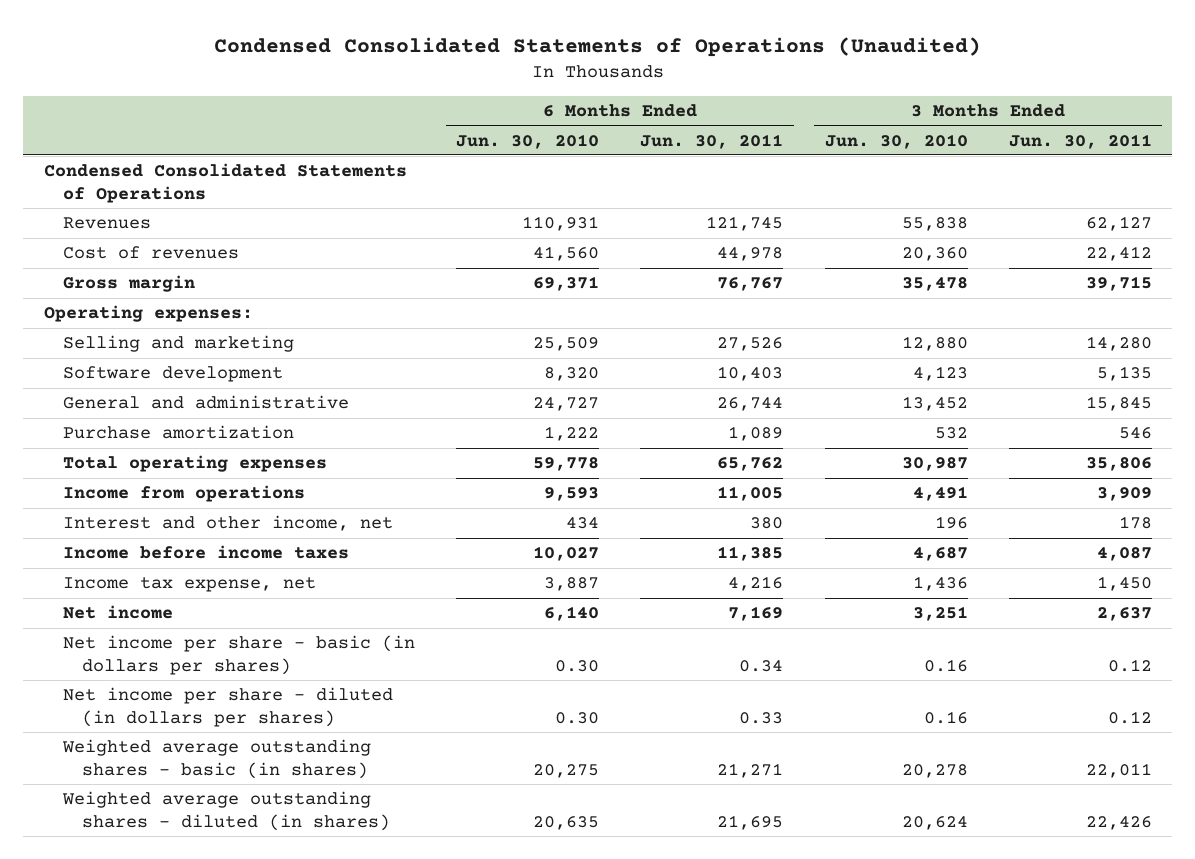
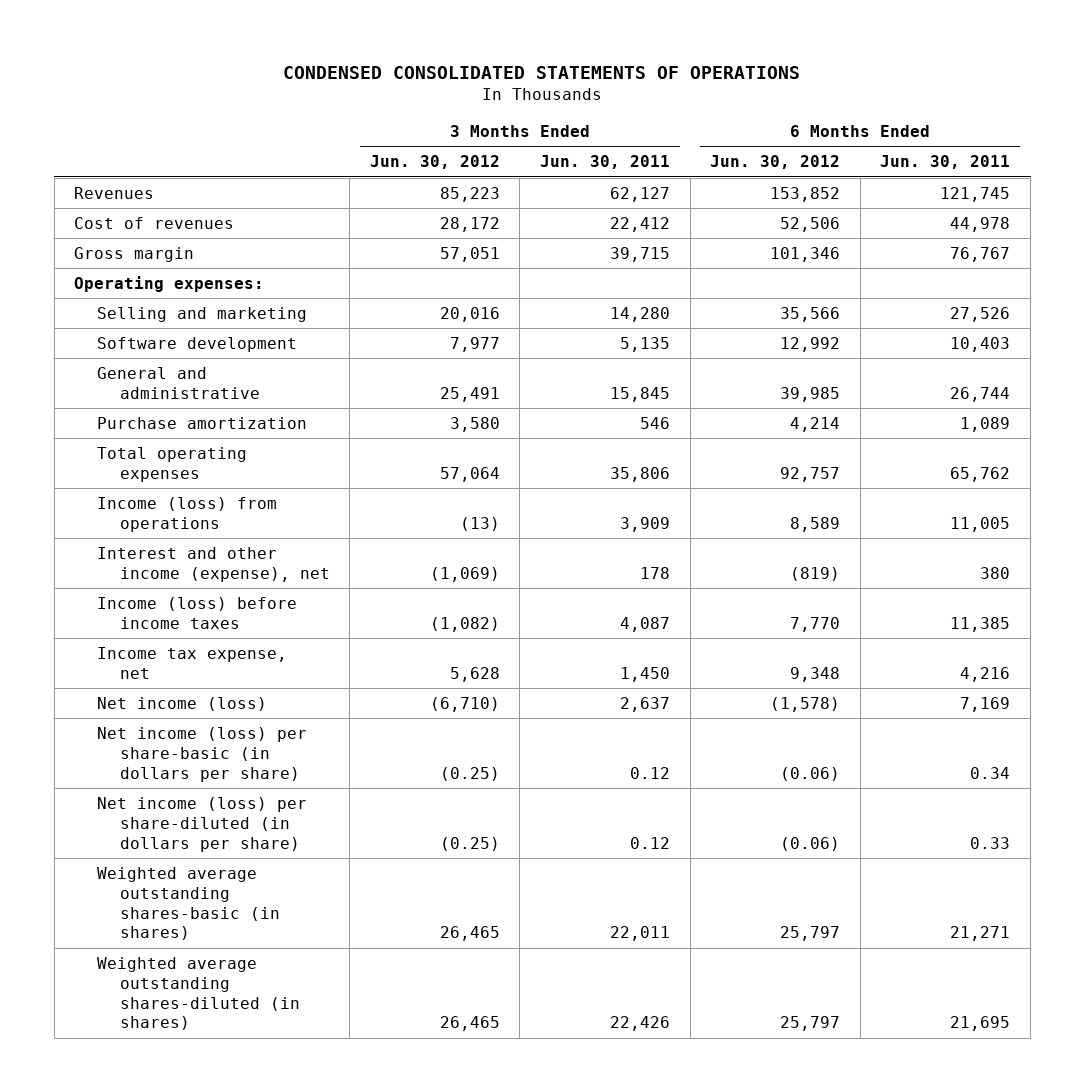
[213,37,981,58] Condensed Consolidated Statements of Operations (Unaudited) -> [283,65,801,79] CONDENSED CONSOLIDATED STATEMENTS OF OPERATIONS
[456,133,600,149] Jun. 30, 2010 -> none
[824,133,968,149] Jun. 30, 2010 -> none
none -> [369,155,500,170] Jun. 30, 2012
none -> [710,155,841,170] Jun. 30, 2012
[43,163,407,203] Condensed Consolidated Statements of Operations -> none
[63,485,306,503] Income from operations -> [96,496,277,532] Income (loss) from operations
[63,515,394,532] Interest and other income, net -> [96,546,330,582] Interest and other income (expense), net
[63,545,350,560] Income before income taxes -> [96,596,297,629] Income (loss) before income taxes
[63,605,174,620] Net income -> [96,696,267,711] Net income (loss)
[63,635,416,675] Net income per share - basic (in dollars per shares) -> [96,726,307,782] Net income (loss) per share-basic (in dollars per share)
[63,687,394,727] Net income per share - diluted (in dollars per shares) -> [96,796,307,852] Net income (loss) per share-diluted (in dollars per share)
[62,739,372,779] Weighted average outstanding shares - basic (in shares) -> [96,866,280,941] Weighted average outstanding shares-basic (in shares)
[62,791,391,831] Weighted average outstanding shares - diluted (in shares) -> [96,956,300,1031] Weighted average outstanding shares-diluted (in shares)

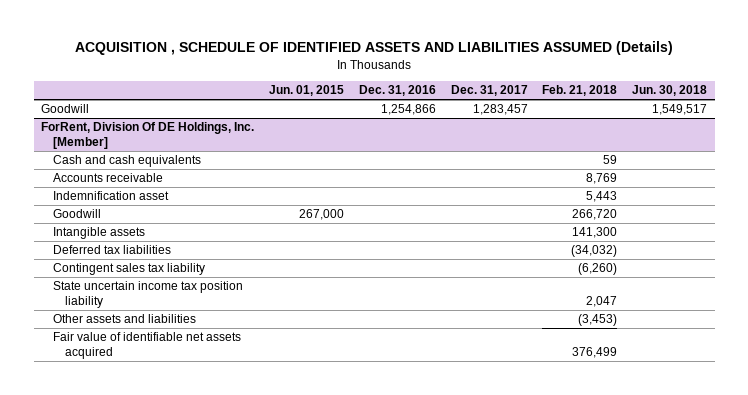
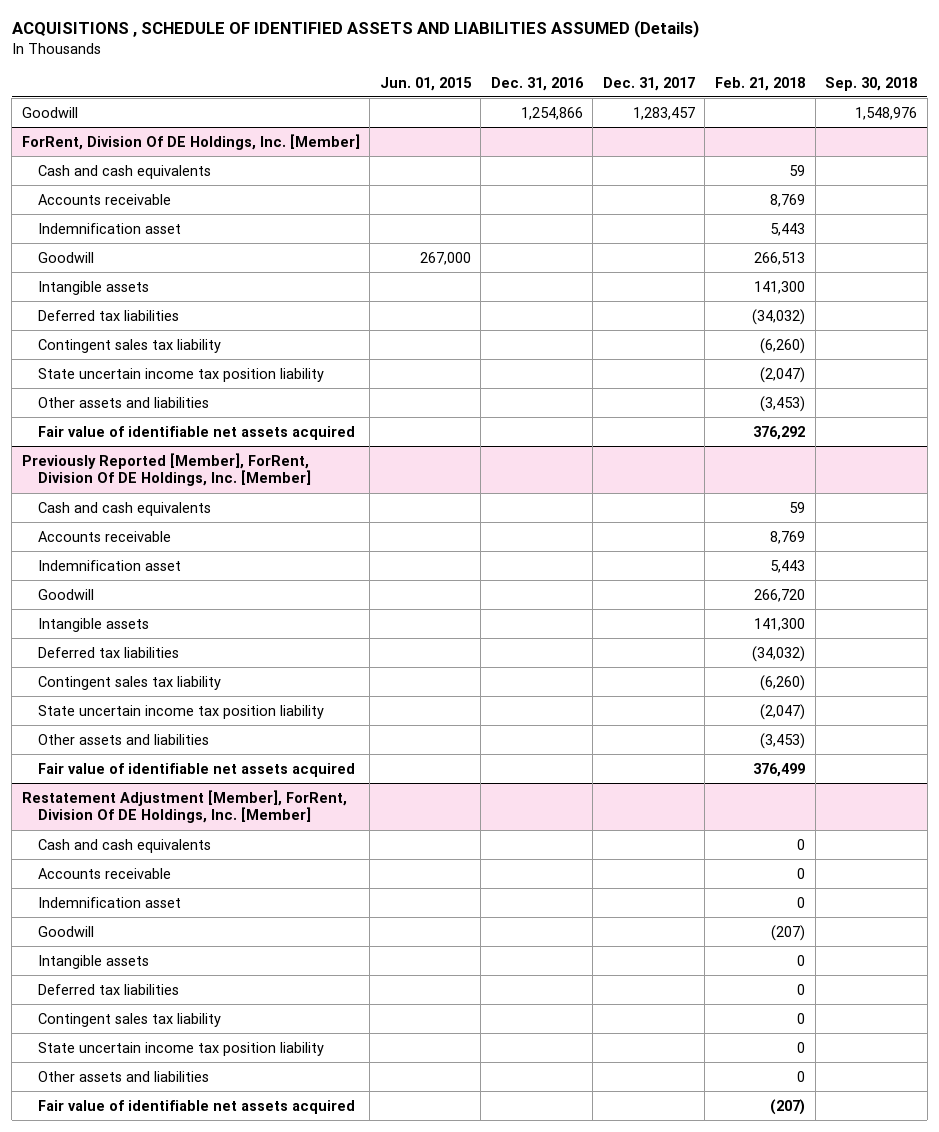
[75,41,674,56] ACQUISITION , SCHEDULE OF IDENTIFIED ASSETS AND LIABILITIES ASSUMED (Details) -> [11,20,699,39] ACQUISITIONS , SCHEDULE OF IDENTIFIED ASSETS AND LIABILITIES ASSUMED (Details)
[632,85,708,97] Jun. 30, 2018 -> none
none -> [825,76,918,91] Sep. 30, 2018
[572,209,618,221] 266,720 -> [754,251,806,265] 266,513
[586,295,618,307] 2,047 -> [760,366,806,383] (2,047)
none -> [37,425,355,440] Fair value of identifiable net assets acquired
none -> [21,452,311,487] Previously Reported [Member], ForRent, Division Of DE Holdings, Inc. [Member]
none -> [37,501,211,516] Cash and cash equivalents
none -> [37,530,171,542] Accounts receivable
none -> [37,559,181,571] Indemnification asset
none -> [37,588,94,600] Goodwill
none -> [37,617,149,632] Intangible assets
none -> [37,646,179,658] Deferred tax liabilities
none -> [37,675,221,690] Contingent sales tax liability
none -> [37,704,324,719] State uncertain income tax position liability
none -> [37,733,209,745] Other assets and liabilities
none -> [21,789,347,824] Restatement Adjustment [Member], ForRent, Division Of DE Holdings, Inc. [Member]
none -> [37,838,211,853] Cash and cash equivalents
none -> [37,867,171,879] Accounts receivable
none -> [37,896,181,908] Indemnification asset
none -> [37,925,94,937] Goodwill
none -> [37,954,149,969] Intangible assets
none -> [37,983,179,995] Deferred tax liabilities
none -> [37,1012,221,1027] Contingent sales tax liability
none -> [37,1041,324,1056] State uncertain income tax position liability
none -> [37,1070,209,1082] Other assets and liabilities
none -> [37,1099,355,1114] Fair value of identifiable net assets acquired

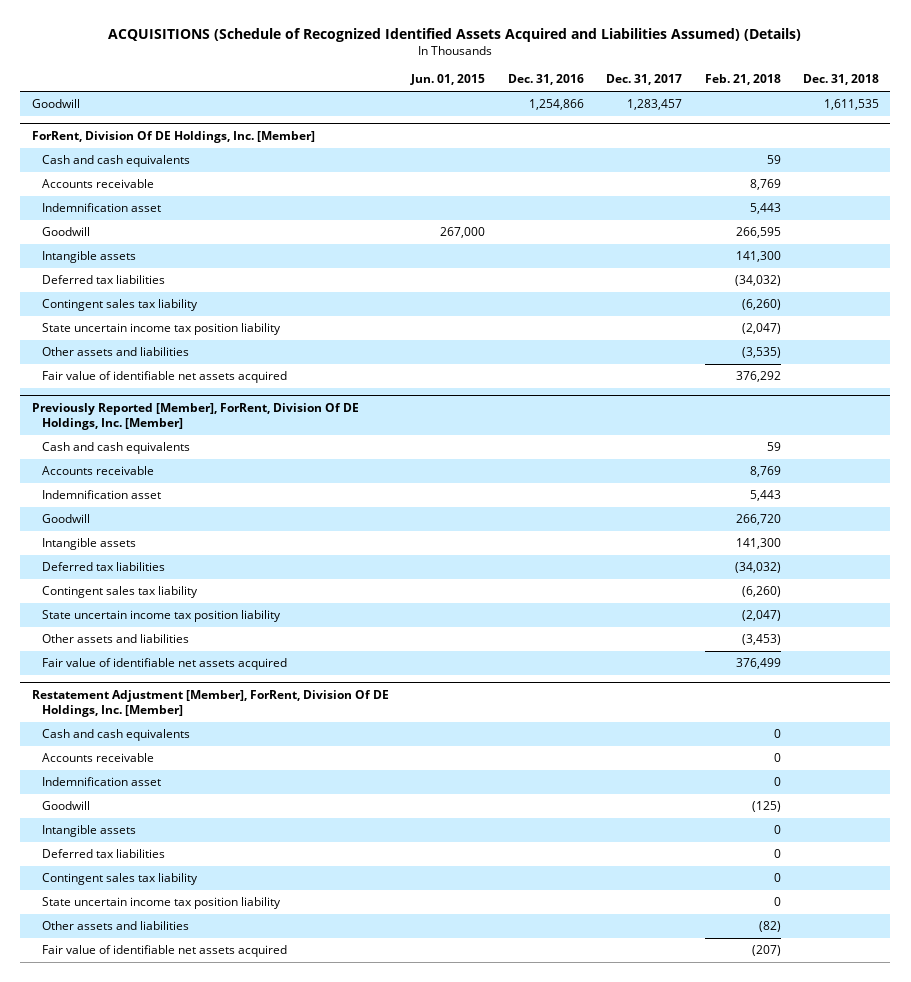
[11,20,699,39] ACQUISITIONS , SCHEDULE OF IDENTIFIED ASSETS AND LIABILITIES ASSUMED (Details) -> [108,28,802,43] ACQUISITIONS (Schedule of Recognized Identified Assets Acquired and Liabilities Assumed) (Details)
[825,76,918,91] Sep. 30, 2018 -> none
none -> [803,74,880,86] Dec. 31, 2018
[754,251,806,265] 266,513 -> [735,227,781,239] 266,595
[760,395,806,412] (3,453) -> [741,347,781,359] (3,535)
[771,924,806,941] (207) -> [751,801,781,813] (125)
[797,1070,806,1082] 0 -> [758,921,781,933] (82)

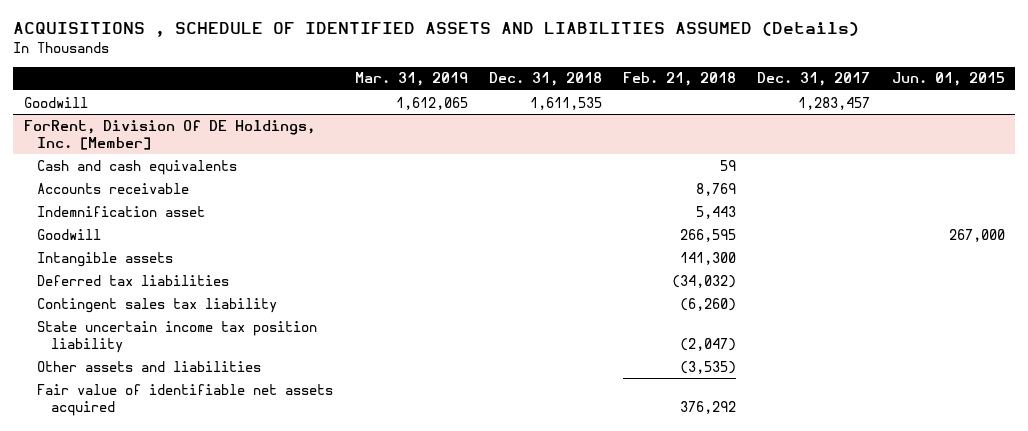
[108,28,802,43] ACQUISITIONS (Schedule of Recognized Identified Assets Acquired and Liabilities Assumed) (Details) -> [13,22,860,38] ACQUISITIONS , SCHEDULE OF IDENTIFIED ASSETS AND LIABILITIES ASSUMED (Details)
[507,74,584,86] Dec. 31, 2016 -> none
none -> [354,72,468,87] Mar. 31, 2019
[31,402,359,430] Previously Reported [Member], ForRent, Division Of DE Holdings, Inc. [Member] -> none
[42,442,191,455] Cash and cash equivalents -> none
[42,466,155,476] Accounts receivable -> none
[42,490,162,500] Indemnification asset -> none
[42,514,91,524] Goodwill -> none
[42,538,137,551] Intangible assets -> none
[42,562,166,572] Deferred tax liabilities -> none
[42,586,199,599] Contingent sales tax liability -> none
[42,610,282,623] State uncertain income tax position liability -> none
[42,634,190,644] Other assets and liabilities -> none
[42,658,288,671] Fair value of identifiable net assets acquired -> none
[31,689,389,717] Restatement Adjustment [Member], ForRent, Division Of DE Holdings, Inc. [Member] -> none
[42,729,191,742] Cash and cash equivalents -> none
[42,753,155,763] Accounts receivable -> none
[42,777,162,787] Indemnification asset -> none
[42,801,91,811] Goodwill -> none
[42,825,137,838] Intangible assets -> none
[42,849,166,859] Deferred tax liabilities -> none
[42,873,199,886] Contingent sales tax liability -> none
[42,897,282,910] State uncertain income tax position liability -> none
[42,921,190,931] Other assets and liabilities -> none
[42,945,288,958] Fair value of identifiable net assets acquired -> none

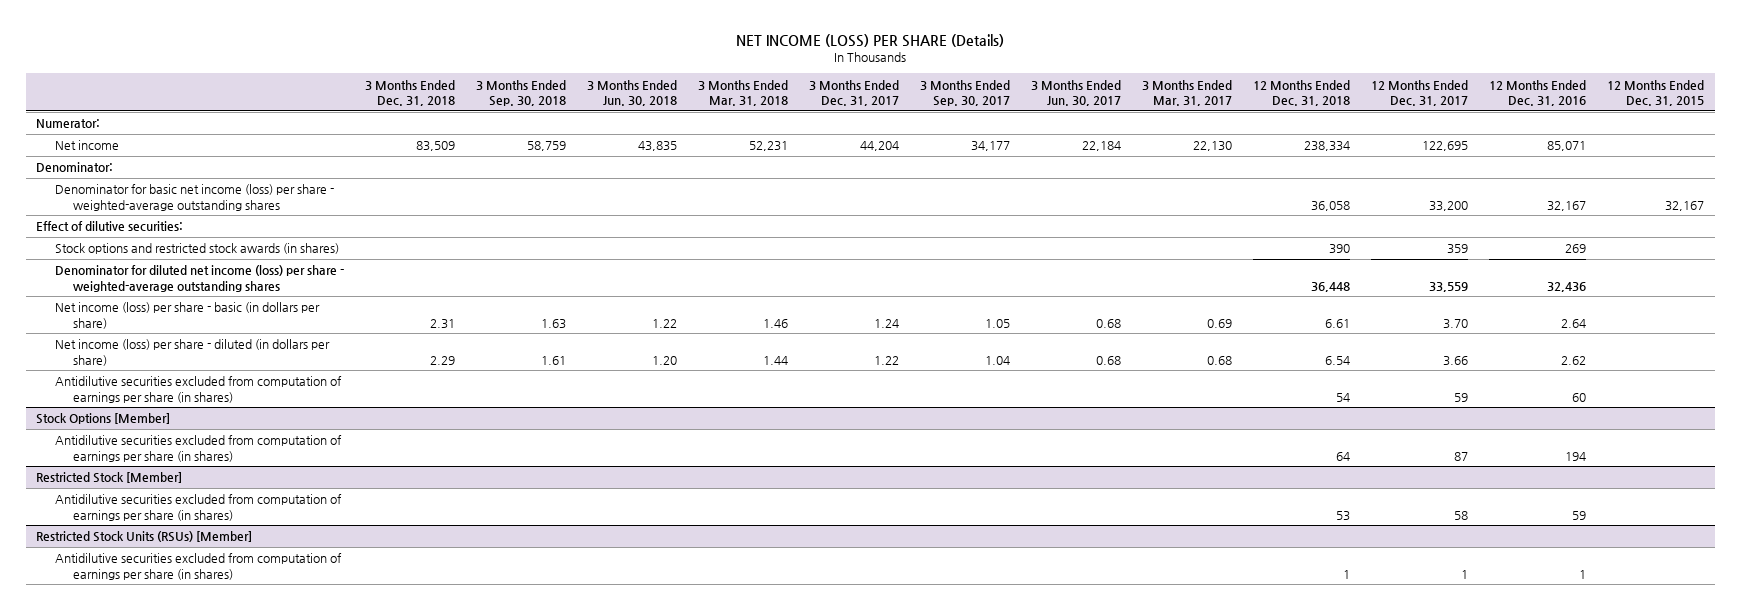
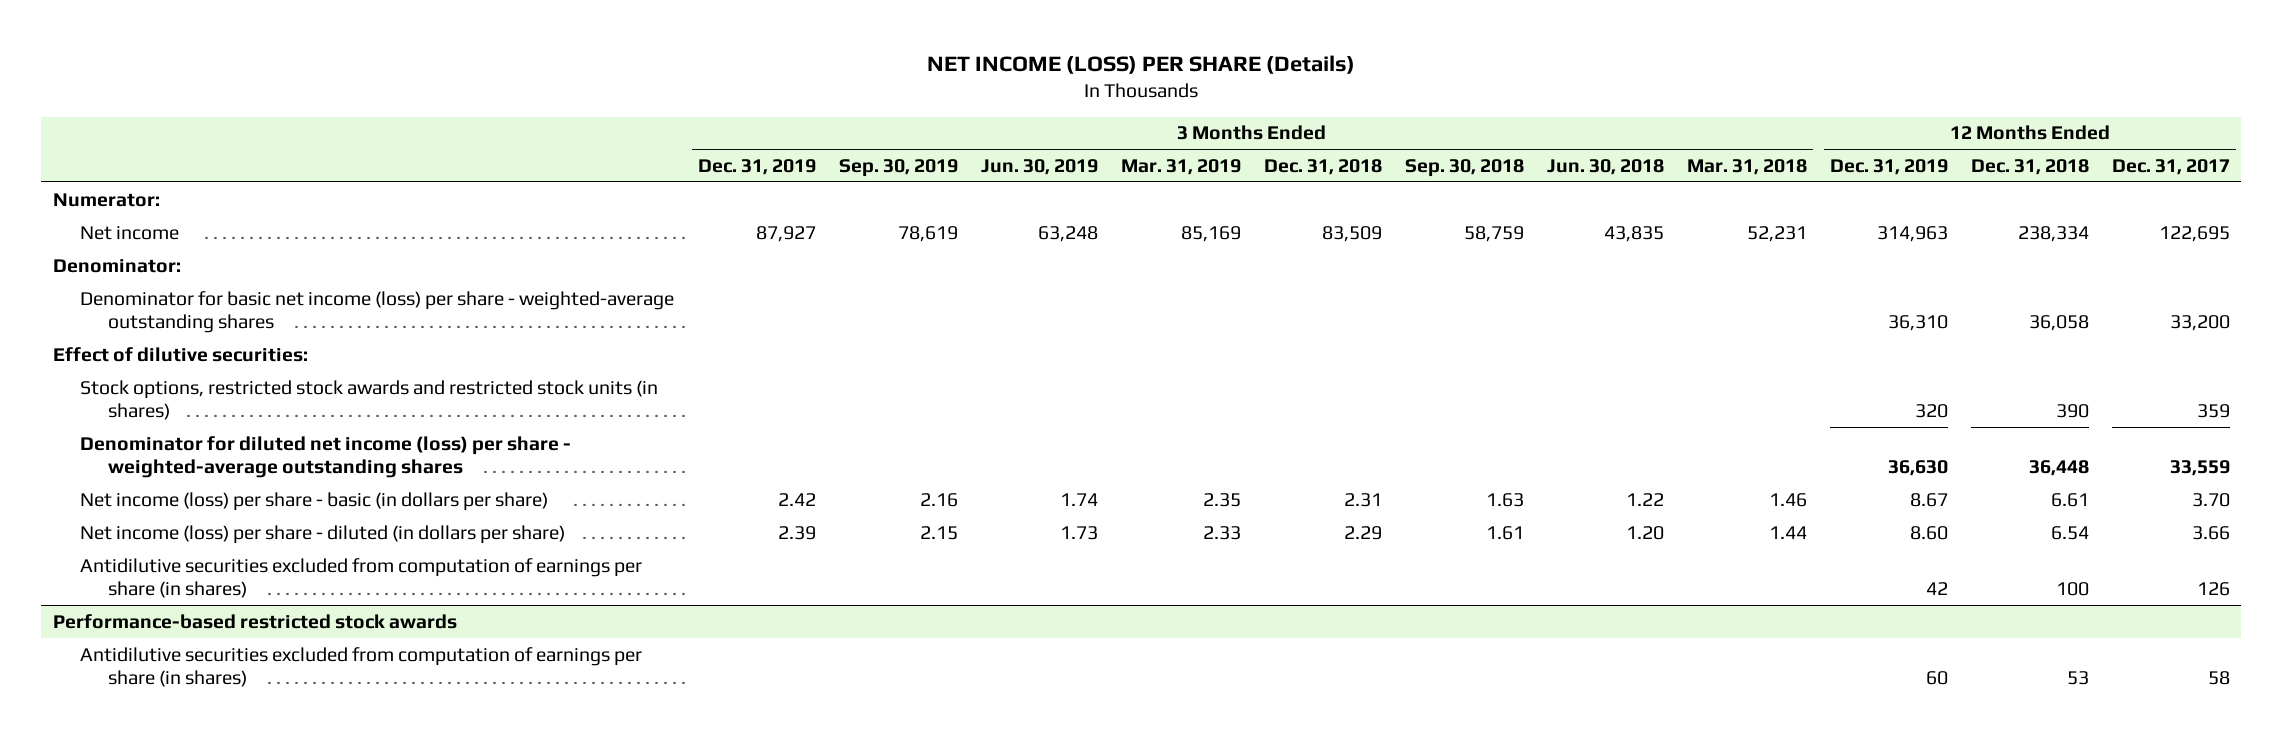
[808,79,899,107] 3 Months Ended Dec. 31, 2017 -> none
[919,79,1010,107] 3 Months Ended Sep. 30, 2017 -> none
[1031,79,1122,107] 3 Months Ended Jun. 30, 2017 -> none
[1142,79,1233,107] 3 Months Ended Mar. 31, 2017 -> none
[1489,79,1587,107] 12 Months Ended Dec. 31, 2016 -> none
[1607,79,1705,107] 12 Months Ended Dec. 31, 2015 -> none
none -> [697,158,816,175] Dec. 31, 2019
none -> [838,158,958,177] Sep. 30, 2019
none -> [980,158,1098,175] Jun. 30, 2019
none -> [1120,158,1241,175] Mar. 31, 2019
none -> [1829,158,1948,175] Dec. 31, 2019
[54,243,339,255] Stock options and restricted stock awards (in shares) -> [80,379,659,421] Stock options, restricted stock awards and restricted stock units (in shares)
[36,413,171,425] Stock Options [Member] -> none
[54,435,342,462] Antidilutive securities excluded from computation of earnings per share (in shares) -> none
[36,472,183,484] Restricted Stock [Member] -> none
[1336,392,1351,402] 54 -> [2055,582,2089,597] 100
[1454,392,1469,402] 59 -> [2196,582,2230,597] 126
none -> [52,613,457,629] Performance-based restricted stock awards
[36,531,253,543] Restricted Stock Units (RSUs) [Member] -> none
[54,553,342,580] Antidilutive securities excluded from computation of earnings per share (in shares) -> none

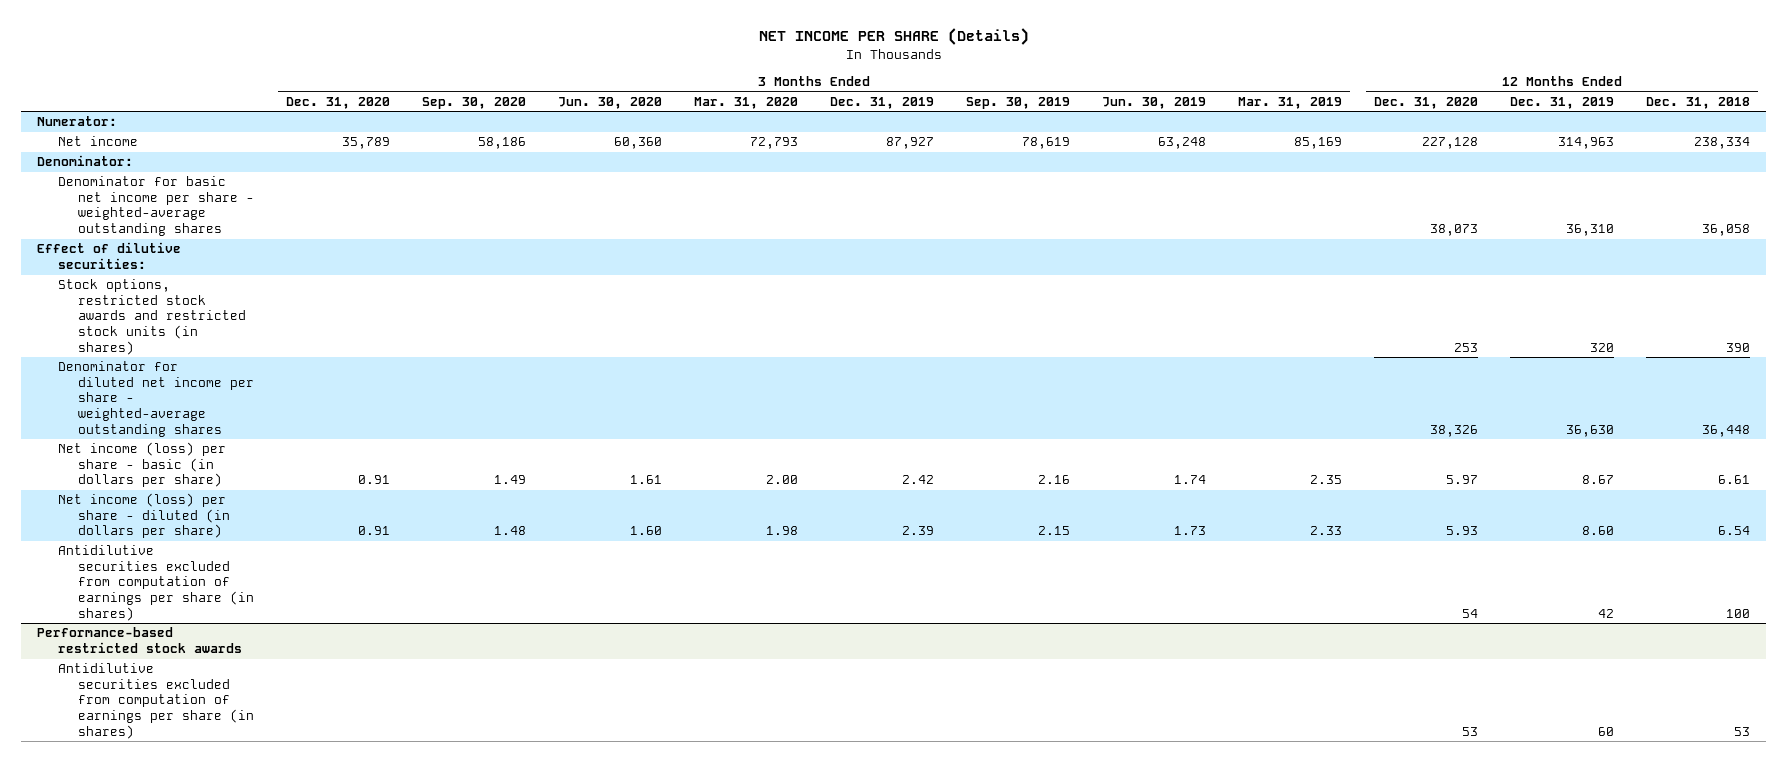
[927,55,1356,75] NET INCOME (LOSS) PER SHARE (Details) -> [758,28,1029,46] NET INCOME PER SHARE (Details)
[1263,158,1382,175] Dec. 31, 2018 -> none
[1404,158,1524,177] Sep. 30, 2018 -> none
[1546,158,1664,175] Jun. 30, 2018 -> none
[1686,158,1807,175] Mar. 31, 2018 -> none
[2111,158,2230,175] Dec. 31, 2017 -> none
none -> [286,96,391,109] Dec. 31, 2020
none -> [422,96,527,109] Sep. 30, 2020
none -> [558,96,663,109] Jun. 30, 2020
none -> [694,96,799,109] Mar. 31, 2020
none -> [1374,96,1479,109] Dec. 31, 2020
[80,290,675,334] Denominator for basic net income (loss) per share - weighted-average outstanding shares -> [57,176,255,237] Denominator for basic net income per share - weighted-average outstanding shares
[80,435,572,479] Denominator for diluted net income (loss) per share - weighted-average outstanding shares -> [57,361,255,437] Denominator for diluted net income per share - weighted-average outstanding shares

